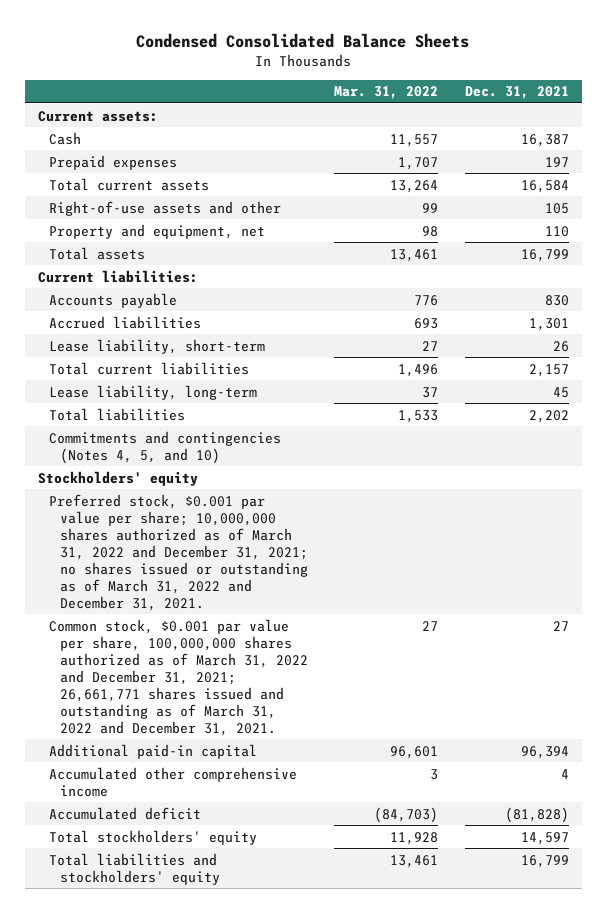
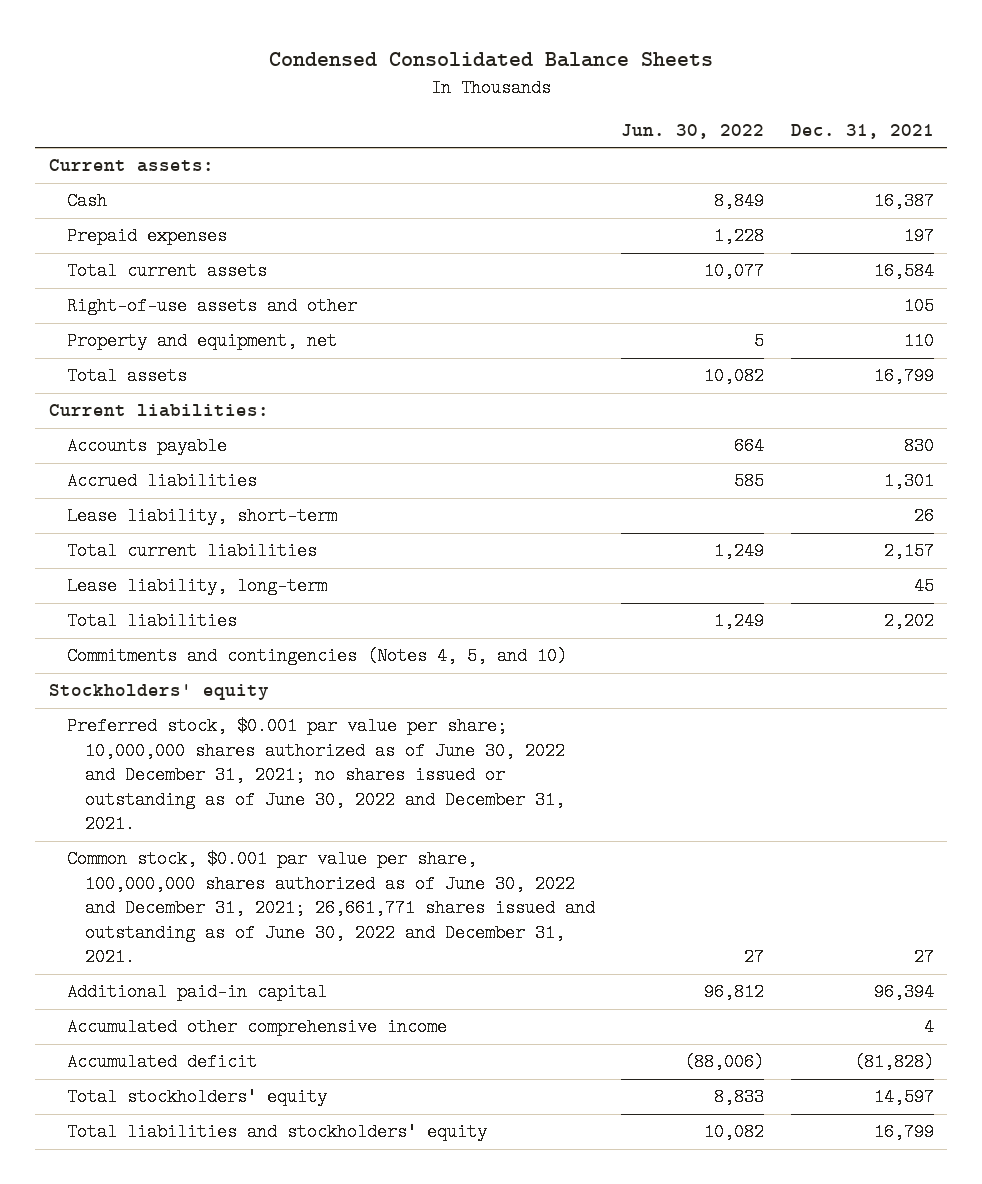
[334,86,439,100] Mar. 31, 2022 -> none
none -> [621,123,765,139] Jun. 30, 2022
[48,493,308,611] Preferred stock, $0.001 par value per share; 10,000,000 shares authorized as of March 31, 2022 and December 31, 2021; no shares issued or outstanding as of March 31, 2022 and December 31, 2021. -> [66,717,566,834] Preferred stock, $0.001 par value per share; 10,000,000 shares authorized as of June 30, 2022 and December 31, 2021; no shares issued or outstanding as of June 30, 2022 and December 31, 2021.
[48,618,308,736] Common stock, $0.001 par value per share, 100,000,000 shares authorized as of March 31, 2022 and December 31, 2021; 26,661,771 shares issued and outstanding as of March 31, 2022 and December 31, 2021. -> [66,850,596,967] Common stock, $0.001 par value per share, 100,000,000 shares authorized as of June 30, 2022 and December 31, 2021; 26,661,771 shares issued and outstanding as of June 30, 2022 and December 31, 2021.

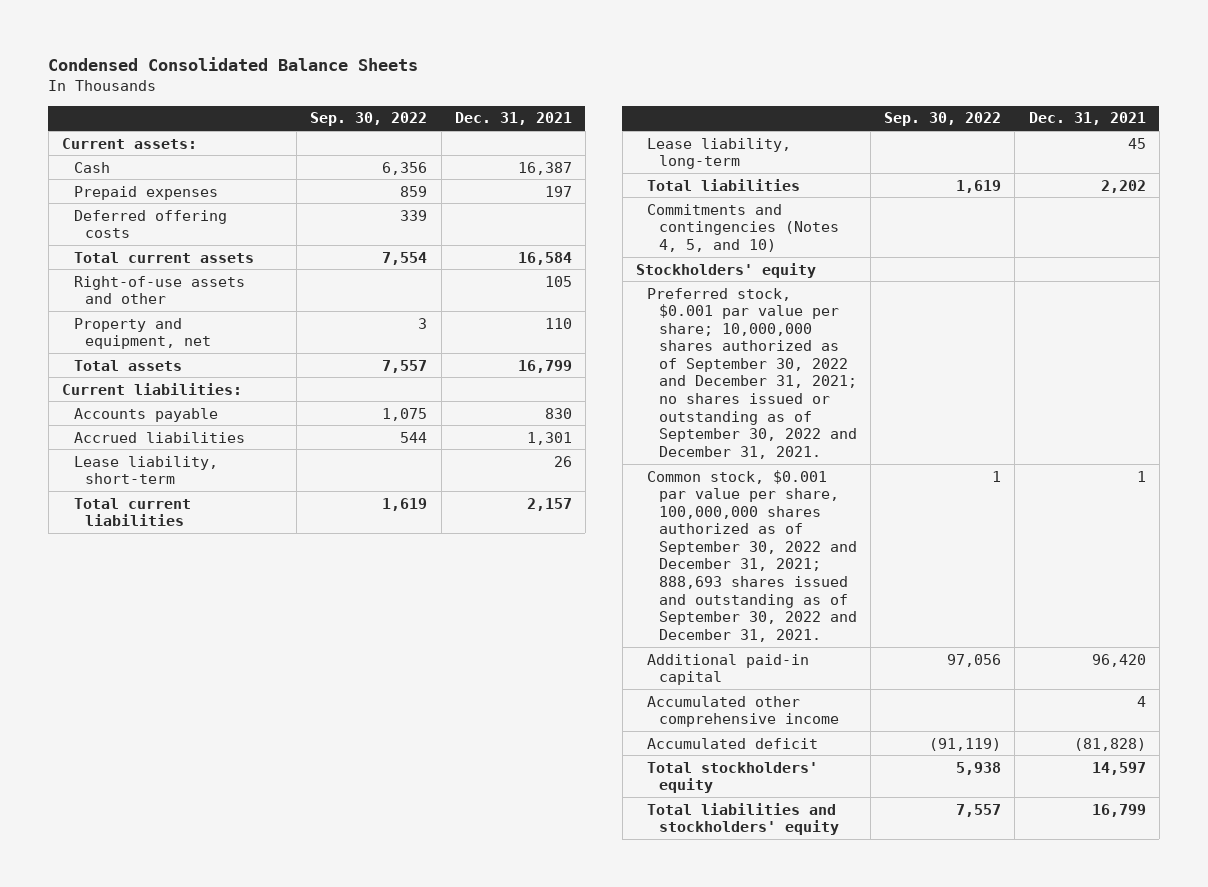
[621,123,765,139] Jun. 30, 2022 -> none
none -> [310,112,428,127] Sep. 30, 2022
none -> [73,209,227,239] Deferred offering costs
[66,717,566,834] Preferred stock, $0.001 par value per share; 10,000,000 shares authorized as of June 30, 2022 and December 31, 2021; no shares issued or outstanding as of June 30, 2022 and December 31, 2021. -> [647,287,857,459] Preferred stock, $0.001 par value per share; 10,000,000 shares authorized as of September 30, 2022 and December 31, 2021; no shares issued or outstanding as of September 30, 2022 and December 31, 2021.
[66,850,596,967] Common stock, $0.001 par value per share, 100,000,000 shares authorized as of June 30, 2022 and December 31, 2021; 26,661,771 shares issued and outstanding as of June 30, 2022 and December 31, 2021. -> [647,469,857,642] Common stock, $0.001 par value per share, 100,000,000 shares authorized as of September 30, 2022 and December 31, 2021; 888,693 shares issued and outstanding as of September 30, 2022 and December 31, 2021.
[913,948,934,967] 27 -> [1136,470,1146,482] 1
[873,983,934,1002] 96,394 -> [1091,653,1146,667] 96,420

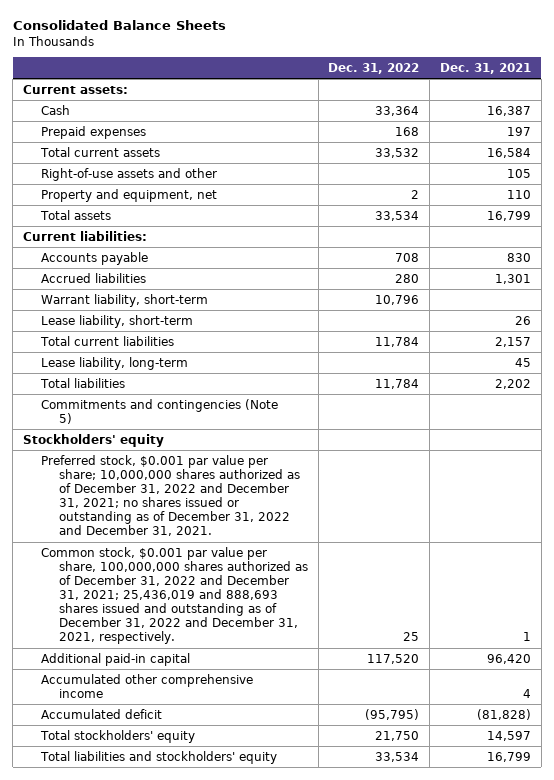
[48,57,419,72] Condensed Consolidated Balance Sheets -> [12,20,226,31] Consolidated Balance Sheets
[310,112,428,127] Sep. 30, 2022 -> none
none -> [328,62,420,74] Dec. 31, 2022
[73,209,227,239] Deferred offering costs -> none
none -> [40,293,208,307] Warrant liability, short-term
[647,203,839,252] Commitments and contingencies (Notes 4, 5, and 10) -> [40,398,278,424] Commitments and contingencies (Note 5)
[647,287,857,459] Preferred stock, $0.001 par value per share; 10,000,000 shares authorized as of September 30, 2022 and December 31, 2021; no shares issued or outstanding as of September 30, 2022 and December 31, 2021. -> [40,454,300,537] Preferred stock, $0.001 par value per share; 10,000,000 shares authorized as of December 31, 2022 and December 31, 2021; no shares issued or outstanding as of December 31, 2022 and December 31, 2021.
[647,469,857,642] Common stock, $0.001 par value per share, 100,000,000 shares authorized as of September 30, 2022 and December 31, 2021; 888,693 shares issued and outstanding as of September 30, 2022 and December 31, 2021. -> [40,546,308,645] Common stock, $0.001 par value per share, 100,000,000 shares authorized as of December 31, 2022 and December 31, 2021; 25,436,019 and 888,693 shares issued and outstanding as of December 31, 2022 and December 31, 2021, respectively.

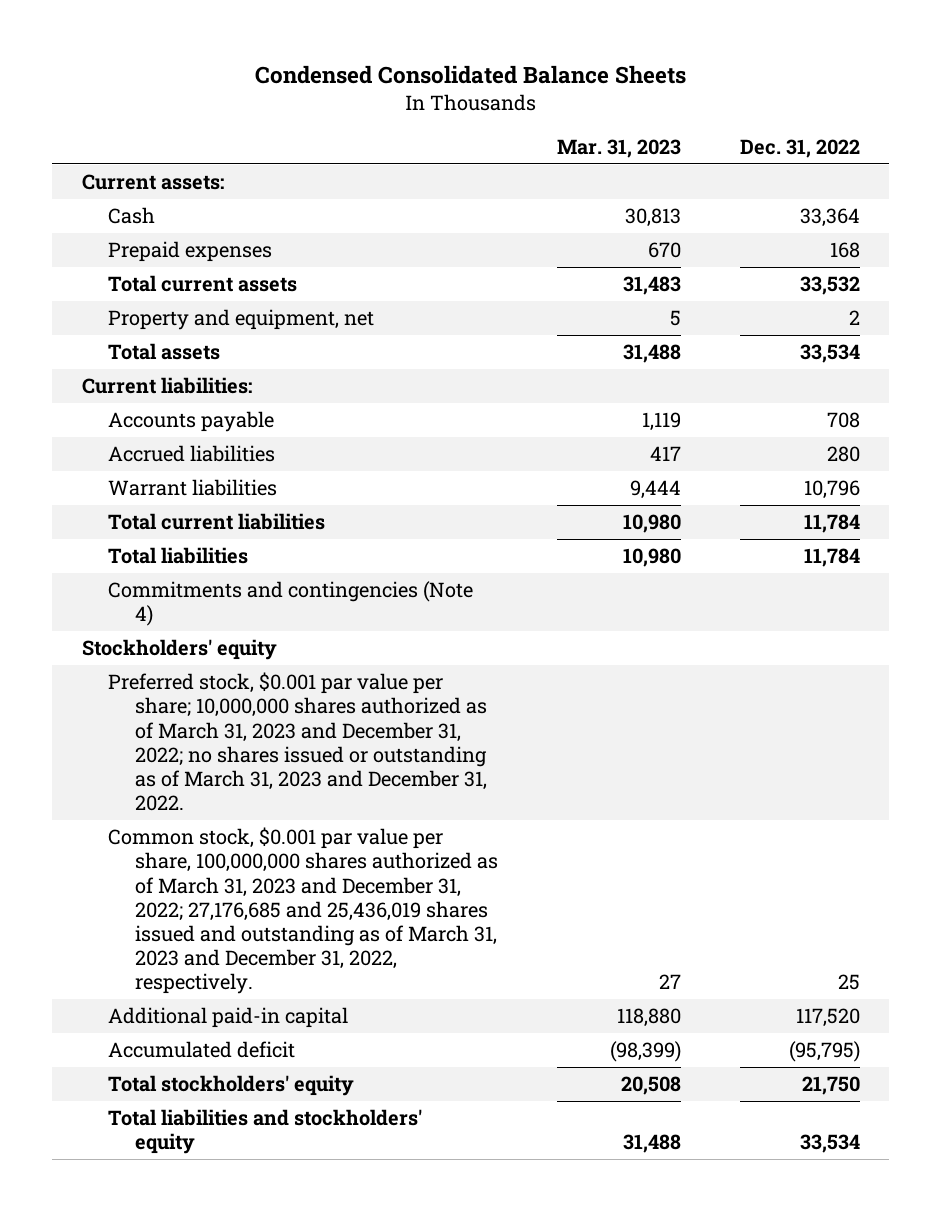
[12,20,226,31] Consolidated Balance Sheets -> [254,64,686,84] Condensed Consolidated Balance Sheets
[440,62,532,74] Dec. 31, 2021 -> none
none -> [556,138,681,158] Mar. 31, 2023
[40,167,217,181] Right-of-use assets and other -> none
[40,314,193,328] Lease liability, short-term -> none
[40,293,208,307] Warrant liability, short-term -> [108,479,278,497] Warrant liabilities
[40,356,188,370] Lease liability, long-term -> none
[40,398,278,424] Commitments and contingencies (Note 5) -> [108,581,474,627] Commitments and contingencies (Note 4)
[40,454,300,537] Preferred stock, $0.001 par value per share; 10,000,000 shares authorized as of December 31, 2022 and December 31, 2021; no shares issued or outstanding as of December 31, 2022 and December 31, 2021. -> [108,672,487,811] Preferred stock, $0.001 par value per share; 10,000,000 shares authorized as of March 31, 2023 and December 31, 2022; no shares issued or outstanding as of March 31, 2023 and December 31, 2022.
[40,546,308,645] Common stock, $0.001 par value per share, 100,000,000 shares authorized as of December 31, 2022 and December 31, 2021; 25,436,019 and 888,693 shares issued and outstanding as of December 31, 2022 and December 31, 2021, respectively. -> [108,827,498,995] Common stock, $0.001 par value per share, 100,000,000 shares authorized as of March 31, 2023 and December 31, 2022; 27,176,685 and 25,436,019 shares issued and outstanding as of March 31, 2023 and December 31, 2022, respectively.
[40,673,253,698] Accumulated other comprehensive income -> none

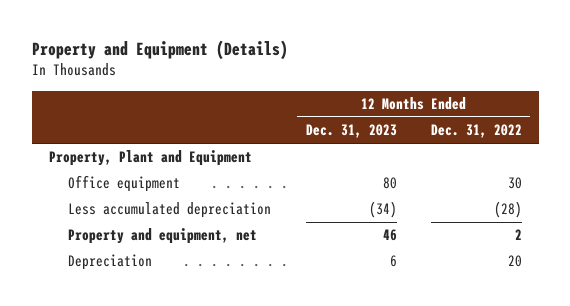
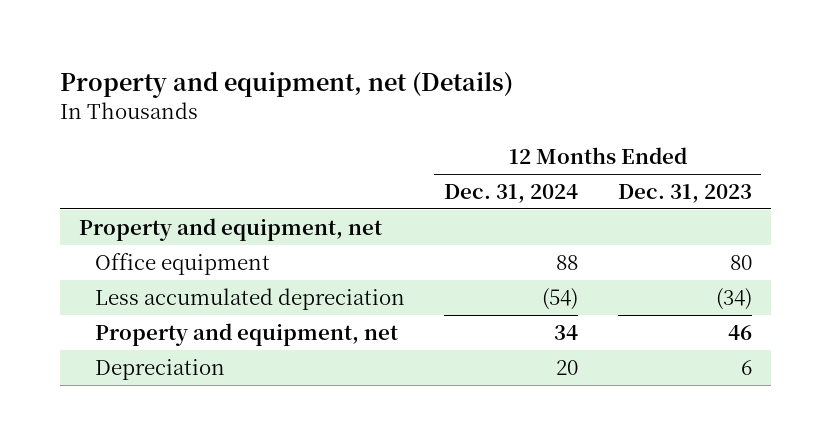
[31,40,288,61] Property and Equipment (Details) -> [59,71,513,99] Property and equipment, net (Details)
[430,124,522,139] Dec. 31, 2022 -> none
none -> [444,184,579,204] Dec. 31, 2024
[48,150,252,167] Property, Plant and Equipment -> [79,217,383,241] Property and equipment, net

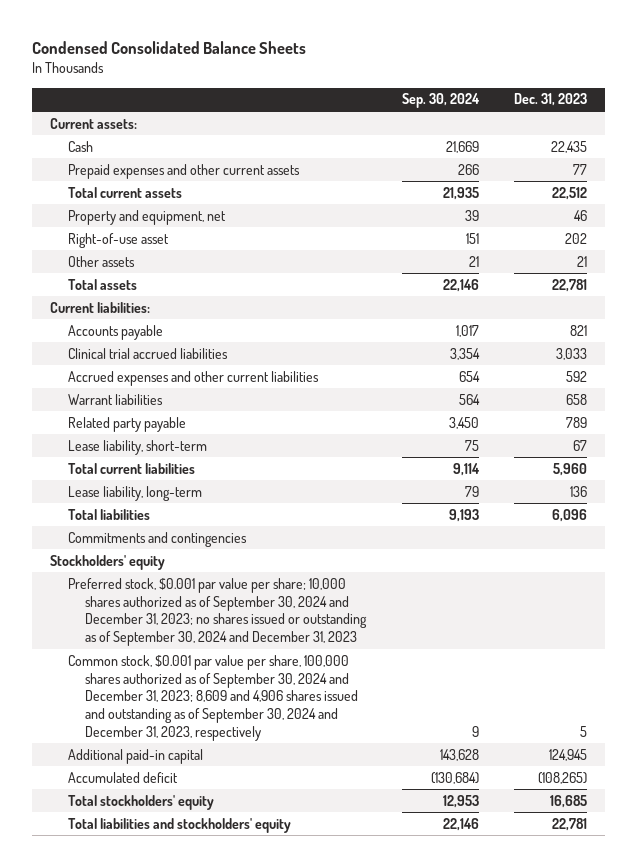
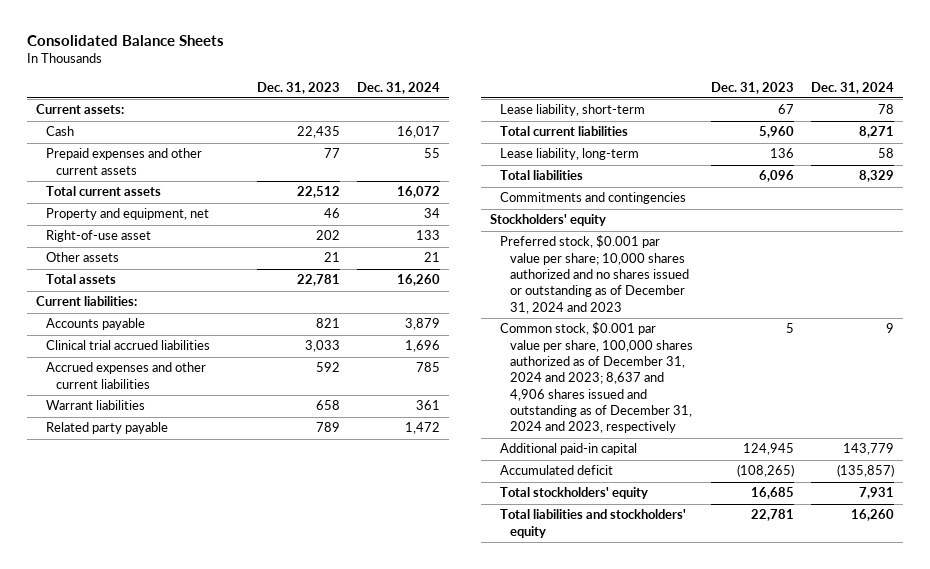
[32,41,307,55] Condensed Consolidated Balance Sheets -> [26,35,224,47] Consolidated Balance Sheets
[401,93,480,109] Sep. 30, 2024 -> none
none -> [357,81,441,94] Dec. 31, 2024
[67,577,367,647] Preferred stock, $0.001 par value per share; 10,000 shares authorized as of September 30, 2024 and December 31, 2023; no shares issued or outstanding as of September 30, 2024 and December 31, 2023 -> [499,235,689,314] Preferred stock, $0.001 par value per share; 10,000 shares authorized and no shares issued or outstanding as of December 31, 2024 and 2023
[67,654,358,741] Common stock, $0.001 par value per share, 100,000 shares authorized as of September 30, 2024 and December 31, 2023; 8,609 and 4,906 shares issued and outstanding as of September 30, 2024 and December 31, 2023, respectively -> [499,322,693,434] Common stock, $0.001 par value per share, 100,000 shares authorized as of December 31, 2024 and 2023; 8,637 and 4,906 shares issued and outstanding as of December 31, 2024 and 2023, respectively

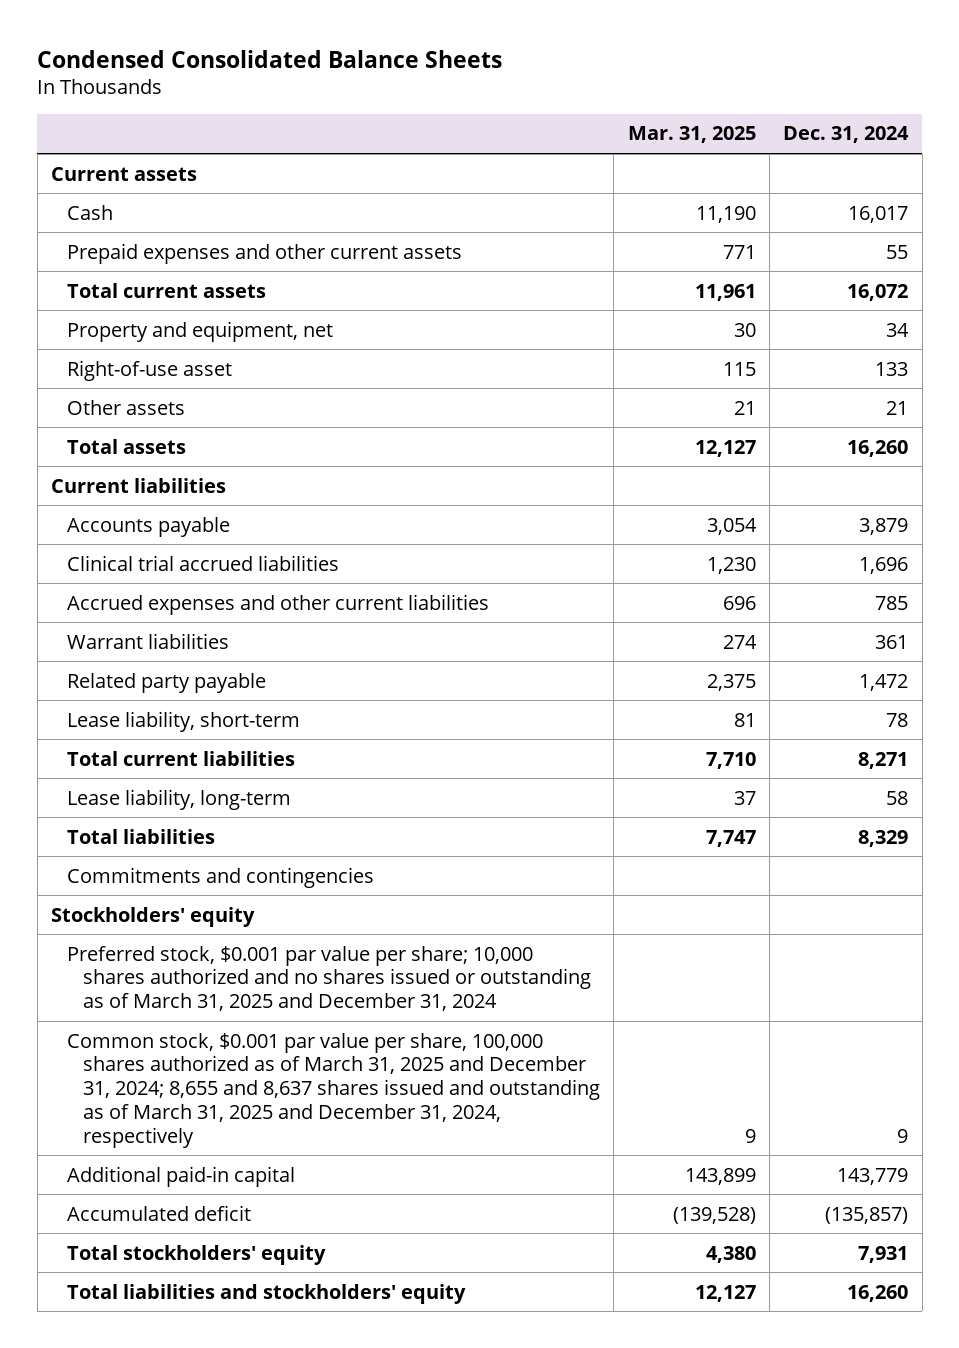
[26,35,224,47] Consolidated Balance Sheets -> [37,49,503,68] Condensed Consolidated Balance Sheets
[256,81,340,94] Dec. 31, 2023 -> none
none -> [627,126,756,144] Mar. 31, 2025
[35,104,124,115] Current assets: -> [51,166,198,181] Current assets
[35,296,137,307] Current liabilities: -> [51,477,227,493] Current liabilities
[499,235,689,314] Preferred stock, $0.001 par value per share; 10,000 shares authorized and no shares issued or outstanding as of December 31, 2024 and 2023 -> [67,945,592,1012] Preferred stock, $0.001 par value per share; 10,000 shares authorized and no shares issued or outstanding as of March 31, 2025 and December 31, 2024
[499,322,693,434] Common stock, $0.001 par value per share, 100,000 shares authorized as of December 31, 2024 and 2023; 8,637 and 4,906 shares issued and outstanding as of December 31, 2024 and 2023, respectively -> [67,1032,601,1148] Common stock, $0.001 par value per share, 100,000 shares authorized as of March 31, 2025 and December 31, 2024; 8,655 and 8,637 shares issued and outstanding as of March 31, 2025 and December 31, 2024, respectively

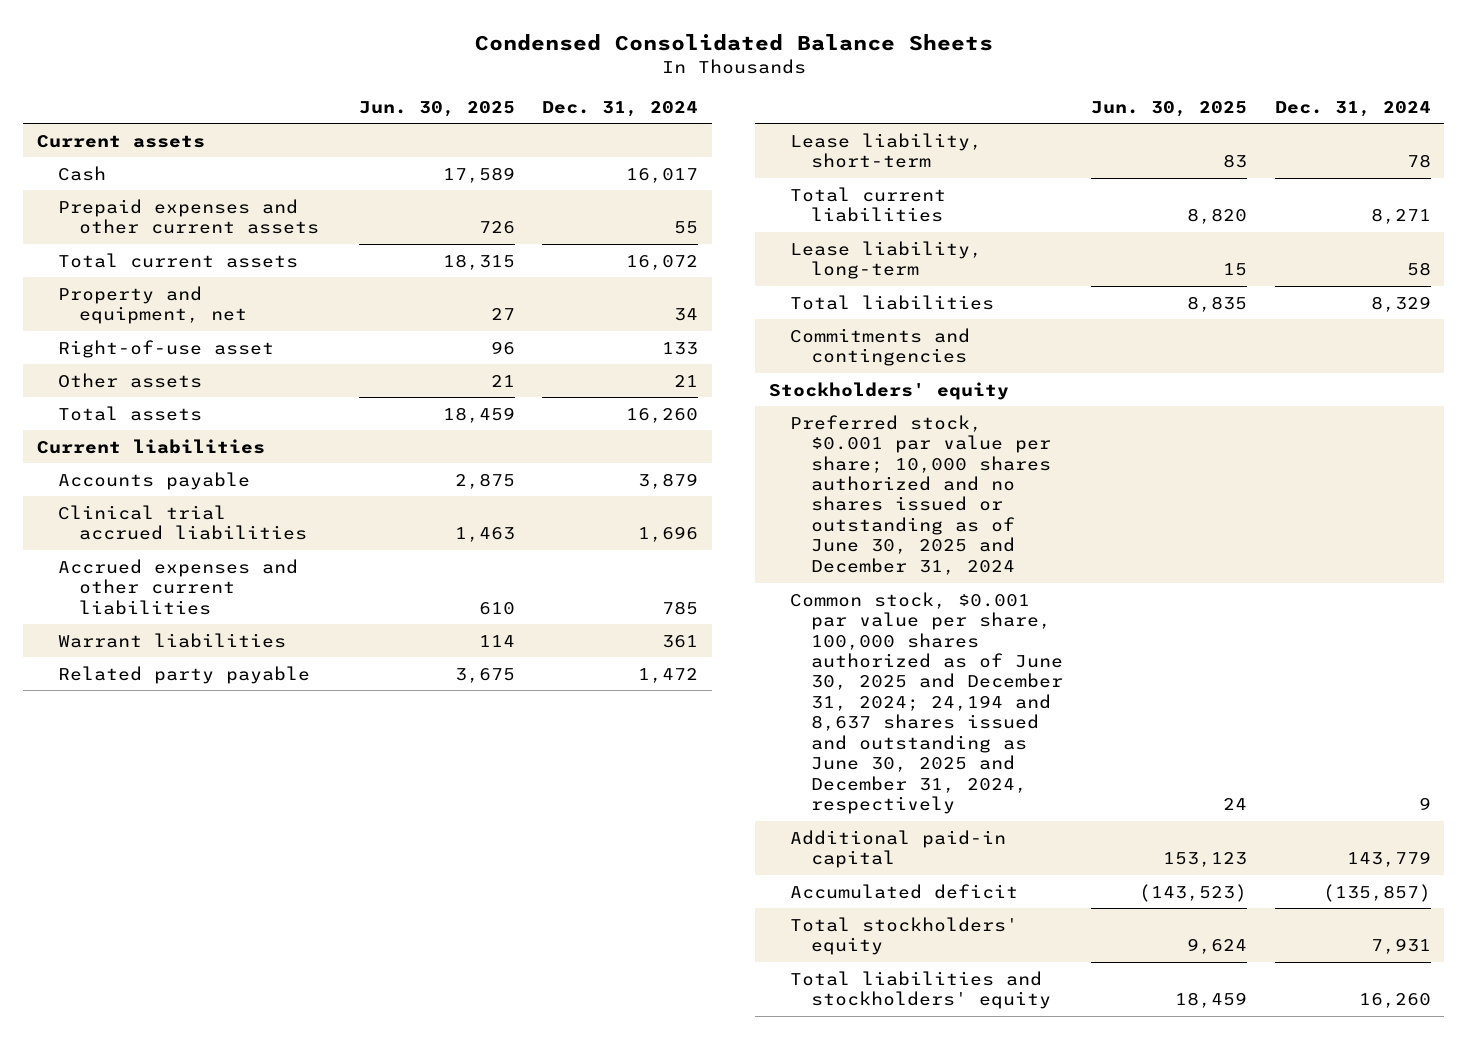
[627,126,756,144] Mar. 31, 2025 -> none
none -> [358,100,515,117] Jun. 30, 2025
[67,945,592,1012] Preferred stock, $0.001 par value per share; 10,000 shares authorized and no shares issued or outstanding as of March 31, 2025 and December 31, 2024 -> [790,414,1052,575] Preferred stock, $0.001 par value per share; 10,000 shares authorized and no shares issued or outstanding as of June 30, 2025 and December 31, 2024
[67,1032,601,1148] Common stock, $0.001 par value per share, 100,000 shares authorized as of March 31, 2025 and December 31, 2024; 8,655 and 8,637 shares issued and outstanding as of March 31, 2025 and December 31, 2024, respectively -> [790,591,1064,815] Common stock, $0.001 par value per share, 100,000 shares authorized as of June 30, 2025 and December 31, 2024; 24,194 and 8,637 shares issued and outstanding as June 30, 2025 and December 31, 2024, respectively

